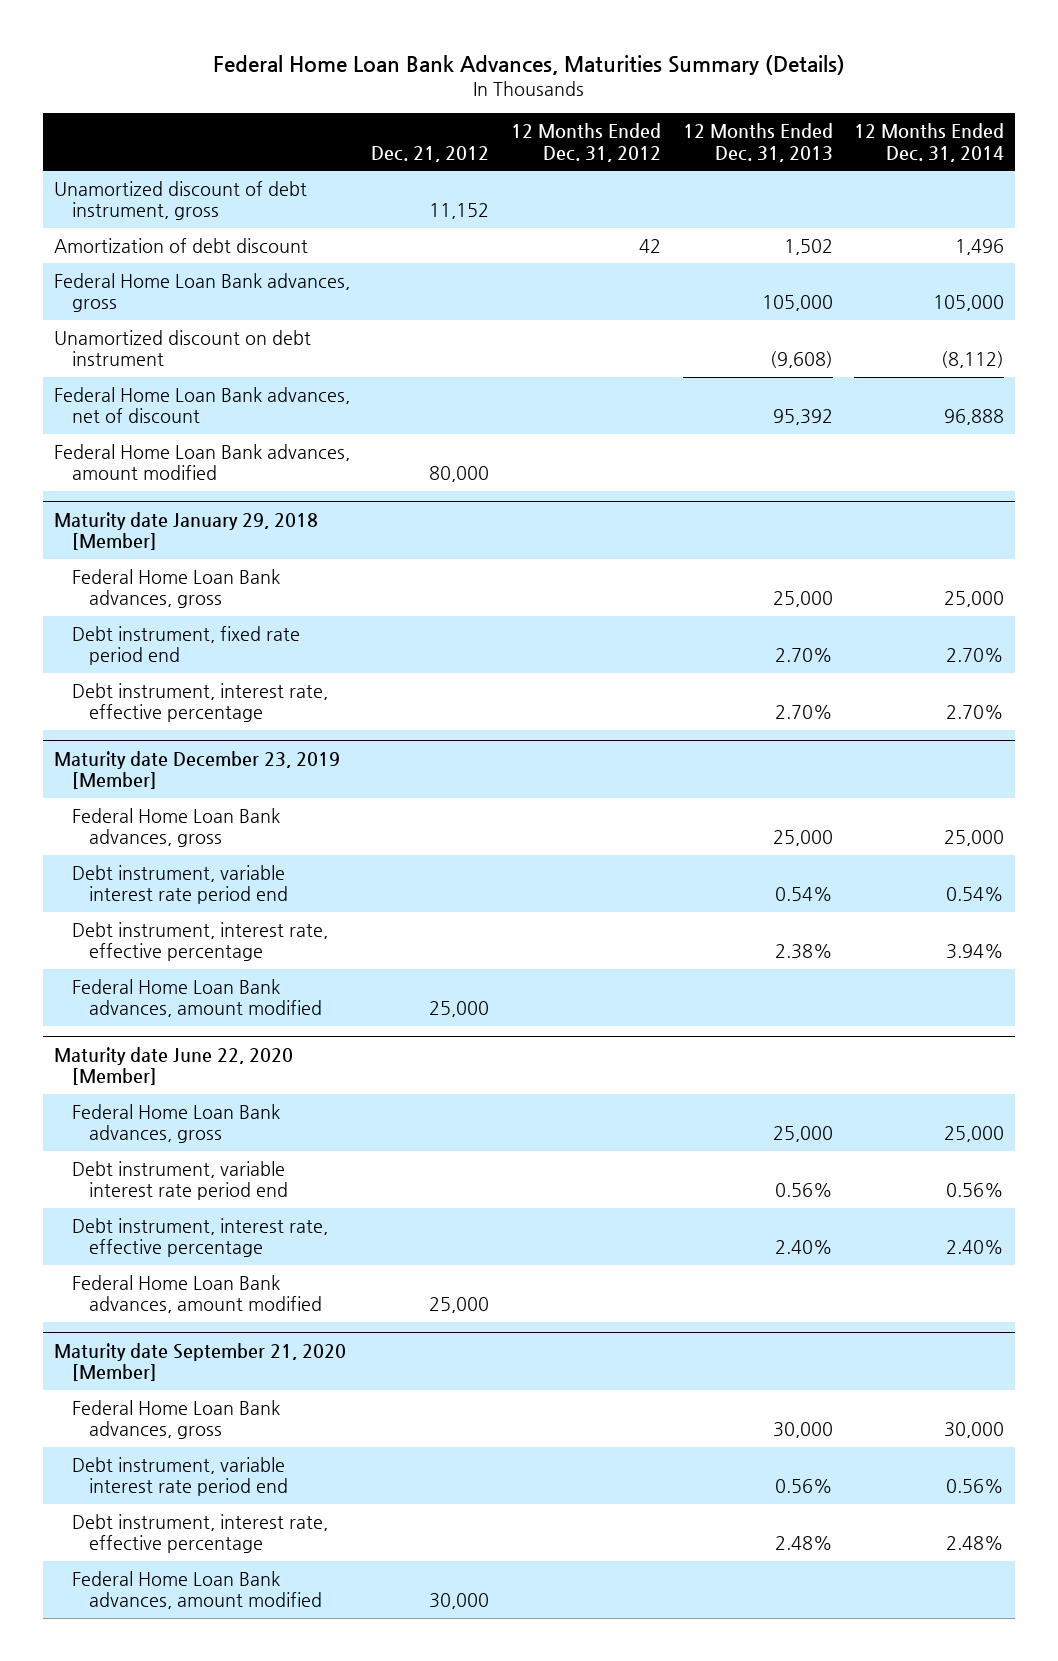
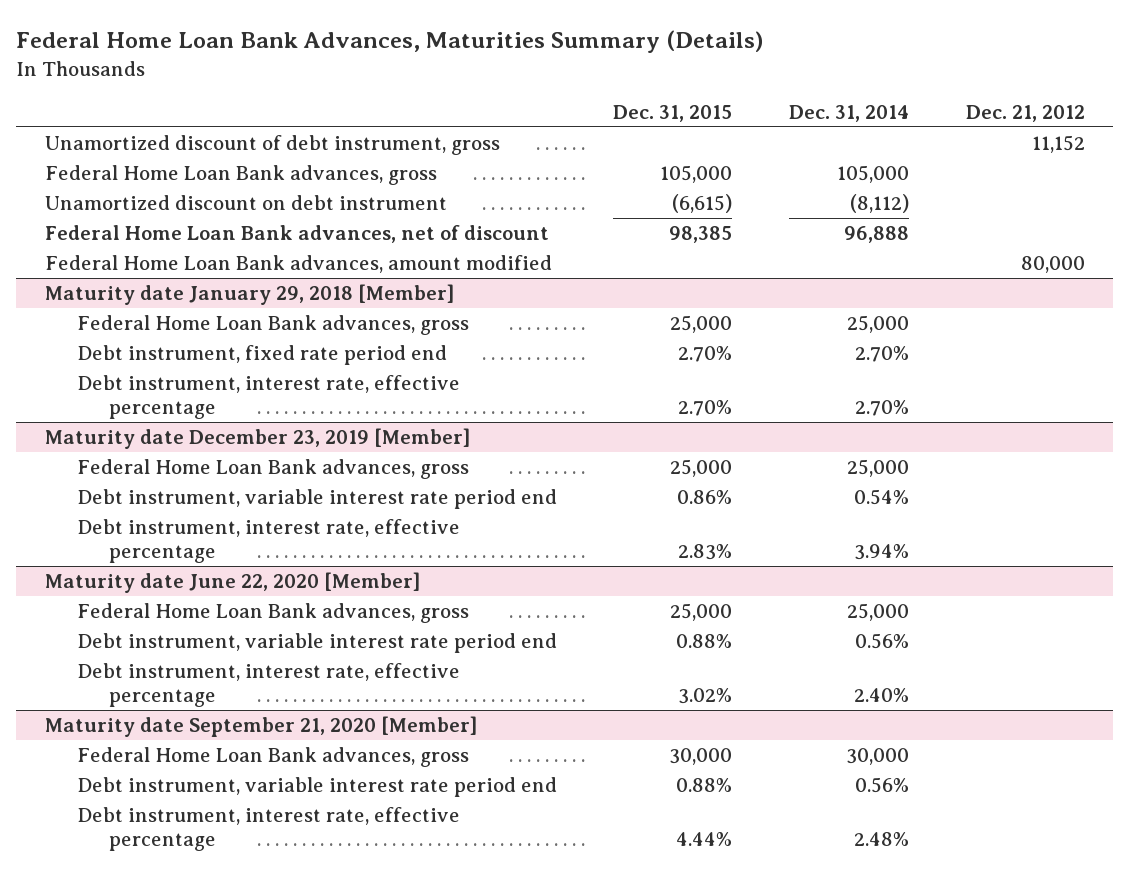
[511,123,662,162] 12 Months Ended Dec. 31, 2012 -> none
[682,123,833,162] 12 Months Ended Dec. 31, 2013 -> none
[854,123,1005,162] 12 Months Ended Dec. 31, 2014 -> none
none -> [613,104,733,122] Dec. 31, 2015
none -> [789,104,910,122] Dec. 31, 2014
[53,238,308,254] Amortization of debt discount -> none
[71,979,323,1018] Federal Home Loan Bank advances, amount modified -> none
[71,1275,323,1314] Federal Home Loan Bank advances, amount modified -> none
[71,1571,323,1610] Federal Home Loan Bank advances, amount modified -> none

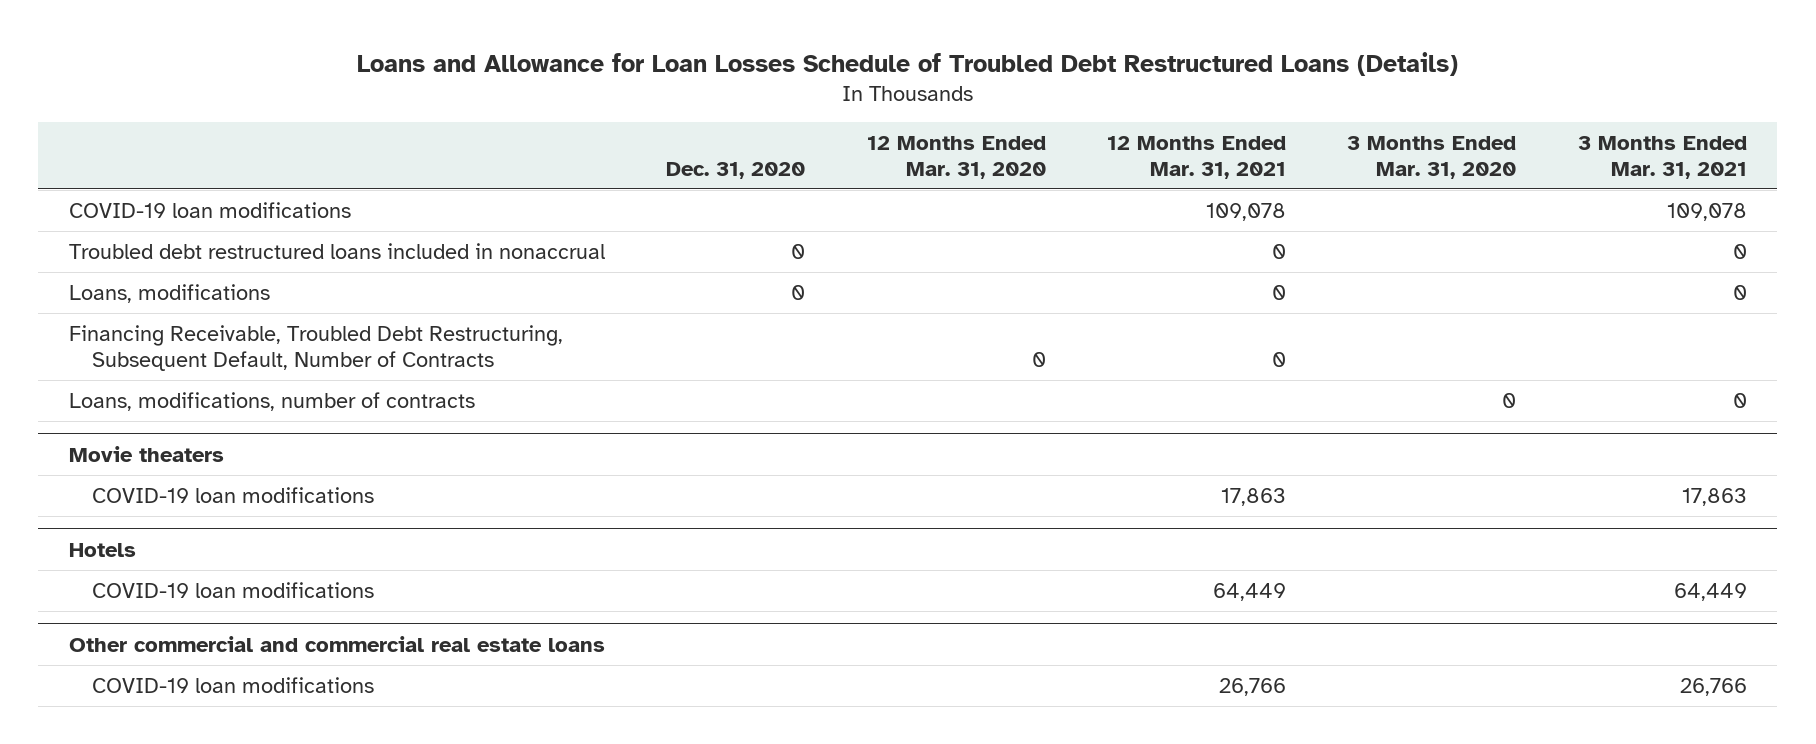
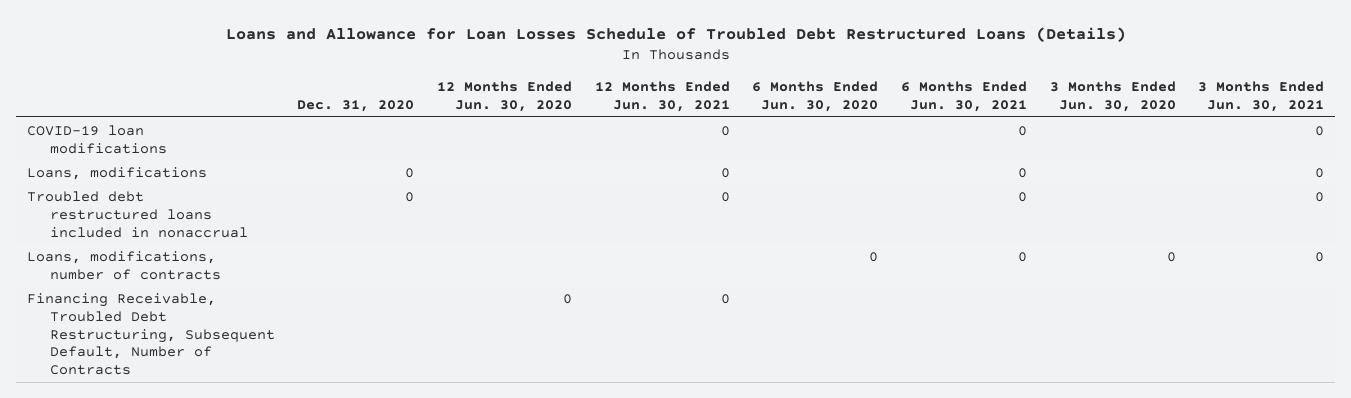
[866,135,1046,179] 12 Months Ended Mar. 31, 2020 -> none
[1106,135,1286,179] 12 Months Ended Mar. 31, 2021 -> none
[1347,135,1517,179] 3 Months Ended Mar. 31, 2020 -> none
[1577,135,1747,179] 3 Months Ended Mar. 31, 2021 -> none
none -> [437,80,573,112] 12 Months Ended Jun. 30, 2020
none -> [594,80,730,112] 12 Months Ended Jun. 30, 2021
none -> [752,80,879,112] 6 Months Ended Jun. 30, 2020
none -> [900,80,1027,112] 6 Months Ended Jun. 30, 2021
none -> [1049,80,1176,112] 3 Months Ended Jun. 30, 2020
none -> [1198,80,1325,112] 3 Months Ended Jun. 30, 2021
[69,242,606,259] Troubled debt restructured loans included in nonaccrual -> [26,190,248,238] Troubled debt restructured loans included in nonaccrual
[69,445,225,462] Movie theaters -> none
[92,486,375,503] COVID-19 loan modifications -> none
[69,542,137,557] Hotels -> none
[92,581,375,598] COVID-19 loan modifications -> none
[69,635,606,652] Other commercial and commercial real estate loans -> none
[92,676,375,693] COVID-19 loan modifications -> none
[69,324,564,371] Financing Receivable, Troubled Debt Restructuring, Subsequent Default, Number of Contracts -> [26,292,275,376] Financing Receivable, Troubled Debt Restructuring, Subsequent Default, Number of Contracts

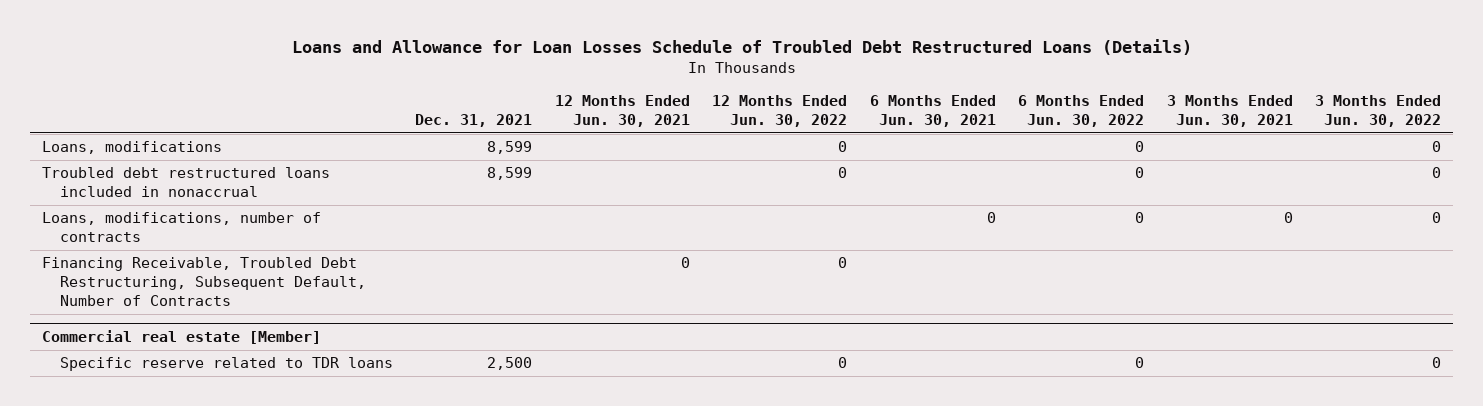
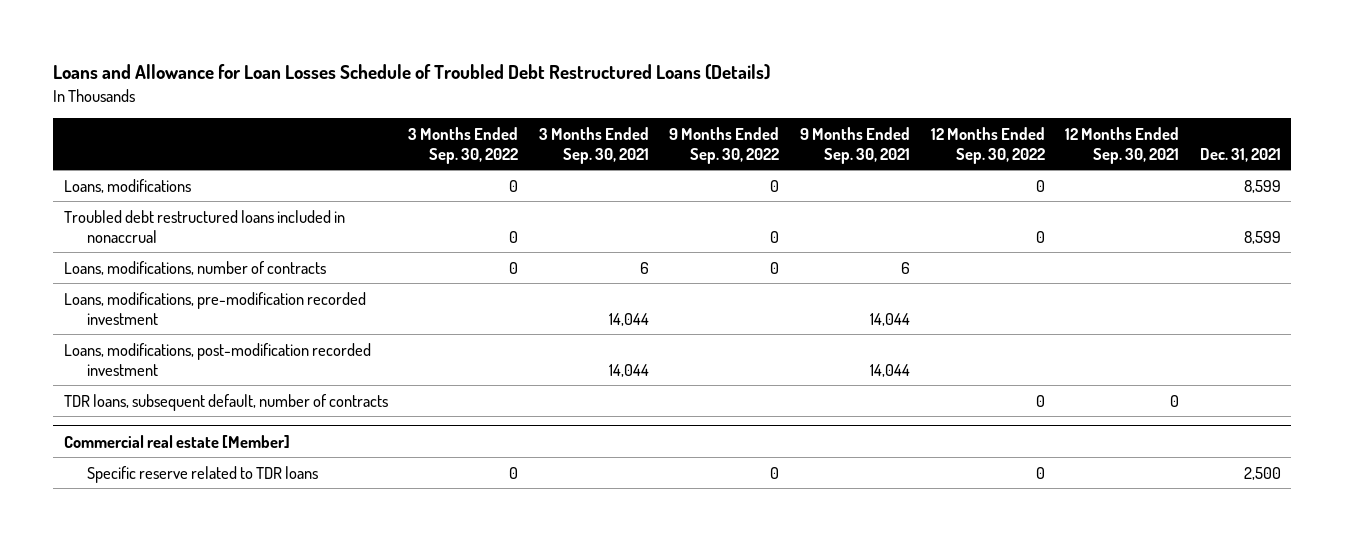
[554,95,690,127] 12 Months Ended Jun. 30, 2021 -> none
[712,95,848,127] 12 Months Ended Jun. 30, 2022 -> none
[869,95,996,127] 6 Months Ended Jun. 30, 2021 -> none
[1018,95,1145,127] 6 Months Ended Jun. 30, 2022 -> none
[1166,95,1293,127] 3 Months Ended Jun. 30, 2021 -> none
[1315,95,1442,127] 3 Months Ended Jun. 30, 2022 -> none
none -> [408,126,519,164] 3 Months Ended Sep. 30, 2022
none -> [538,126,649,164] 3 Months Ended Sep. 30, 2021
none -> [669,126,780,164] 9 Months Ended Sep. 30, 2022
none -> [800,126,911,164] 9 Months Ended Sep. 30, 2021
none -> [930,126,1045,164] 12 Months Ended Sep. 30, 2022
none -> [1065,126,1180,164] 12 Months Ended Sep. 30, 2021
none -> [63,291,366,325] Loans, modifications, pre-modification recorded investment
none -> [63,342,371,376] Loans, modifications, post-modification recorded investment
[41,257,366,306] Financing Receivable, Troubled Debt Restructuring, Subsequent Default, Number of Contracts -> [63,393,388,411] TDR loans, subsequent default, number of contracts

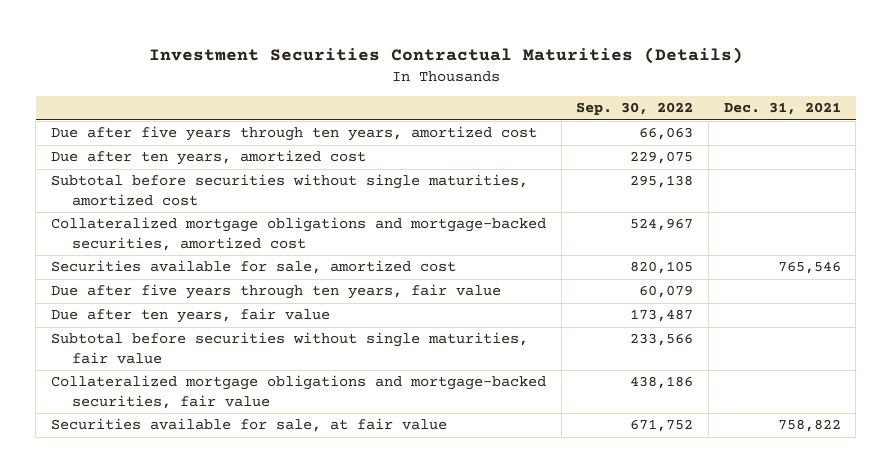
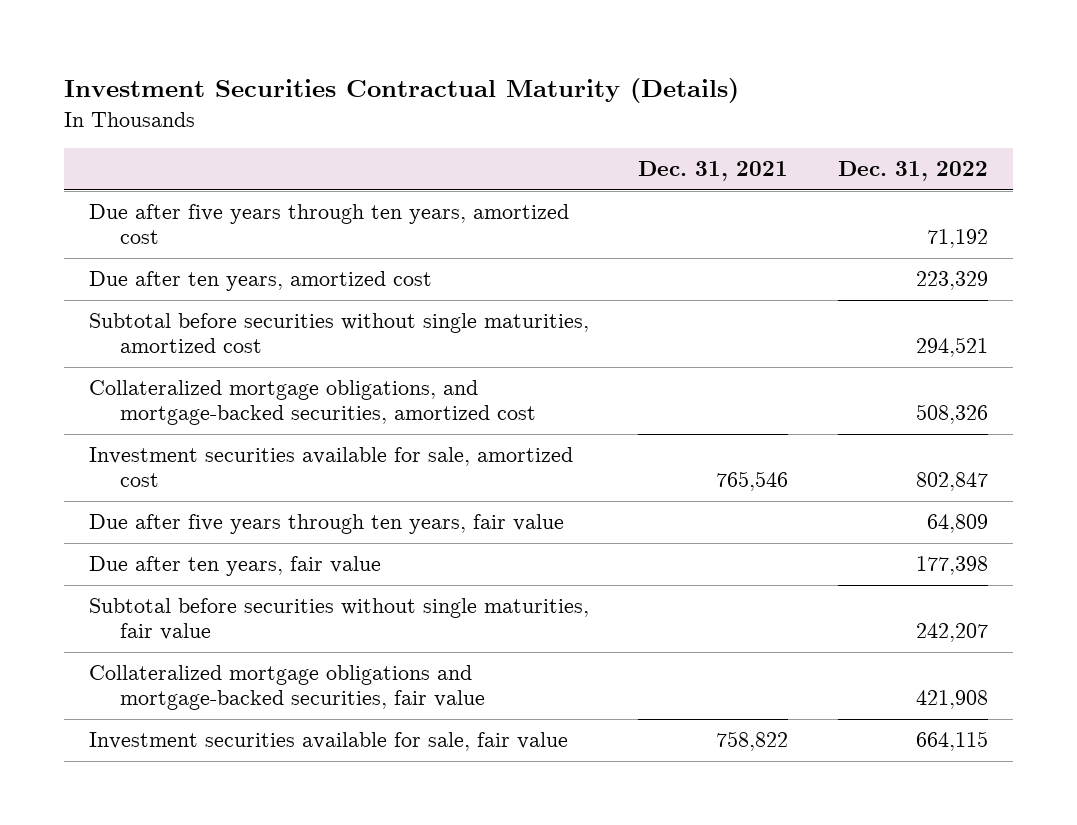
[148,46,743,64] Investment Securities Contractual Maturities (Details) -> [63,78,739,104] Investment Securities Contractual Maturity (Details)
[576,102,694,116] Sep. 30, 2022 -> none
none -> [837,161,988,182] Dec. 31, 2022
[50,217,546,252] Collateralized mortgage obligations and mortgage-backed securities, amortized cost -> [88,380,536,426] Collateralized mortgage obligations, and mortgage-backed securities, amortized cost
[50,260,456,275] Securities available for sale, amortized cost -> [88,447,573,488] Investment securities available for sale, amortized cost
[50,418,447,433] Securities available for sale, at fair value -> [88,732,568,752] Investment securities available for sale, fair value

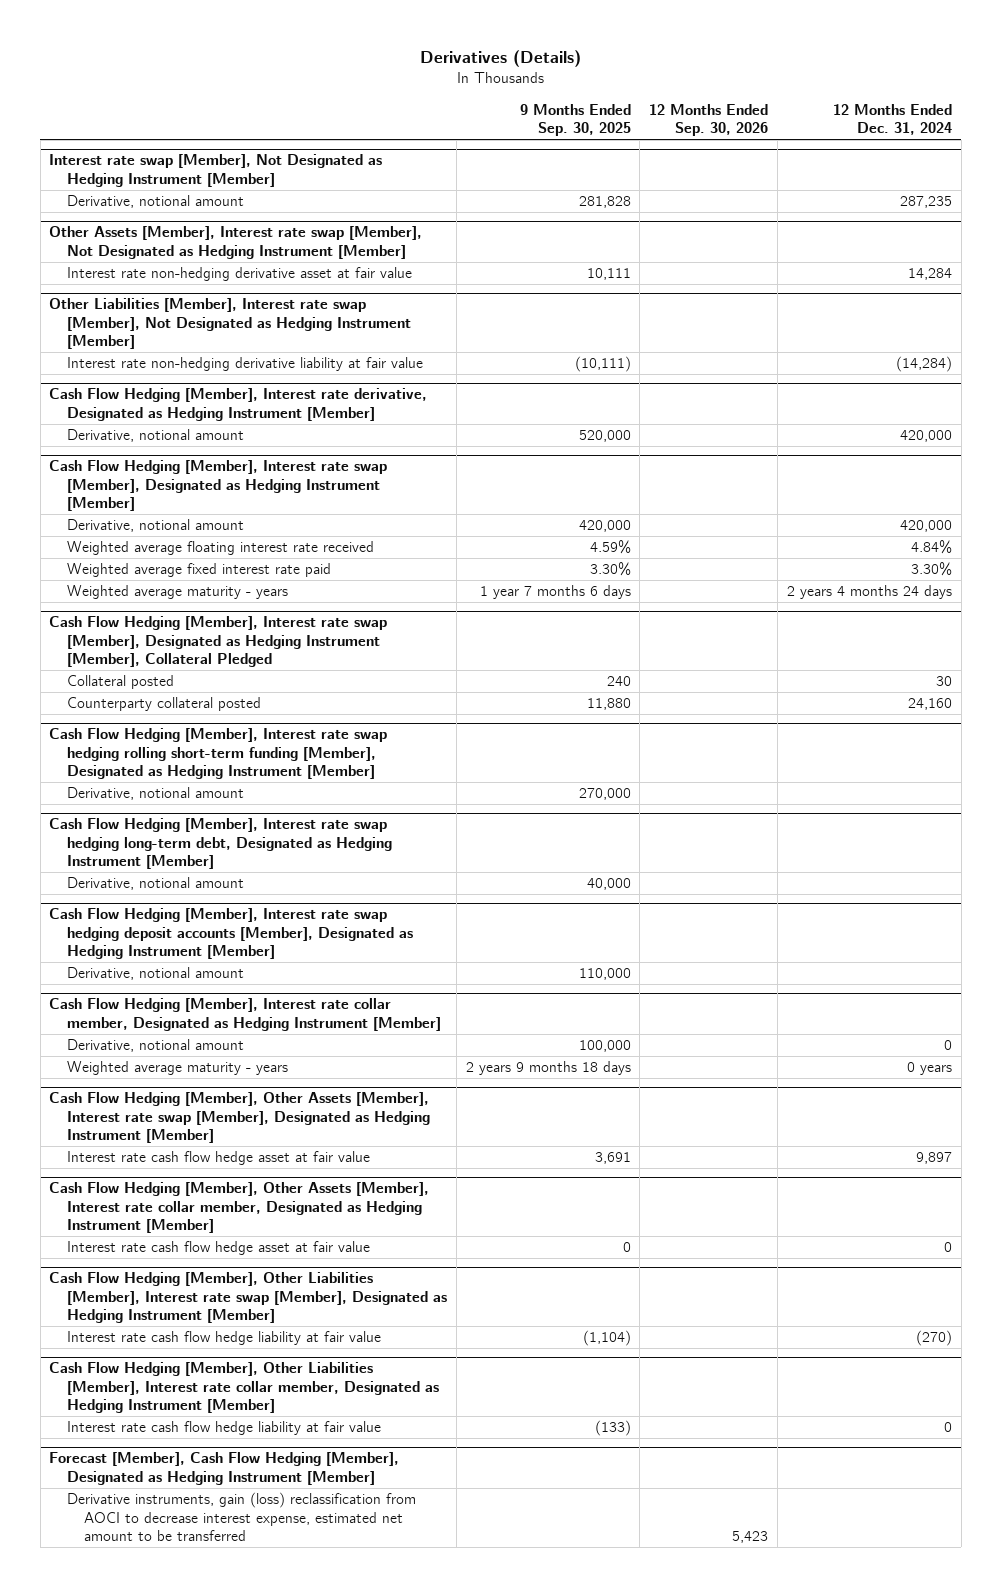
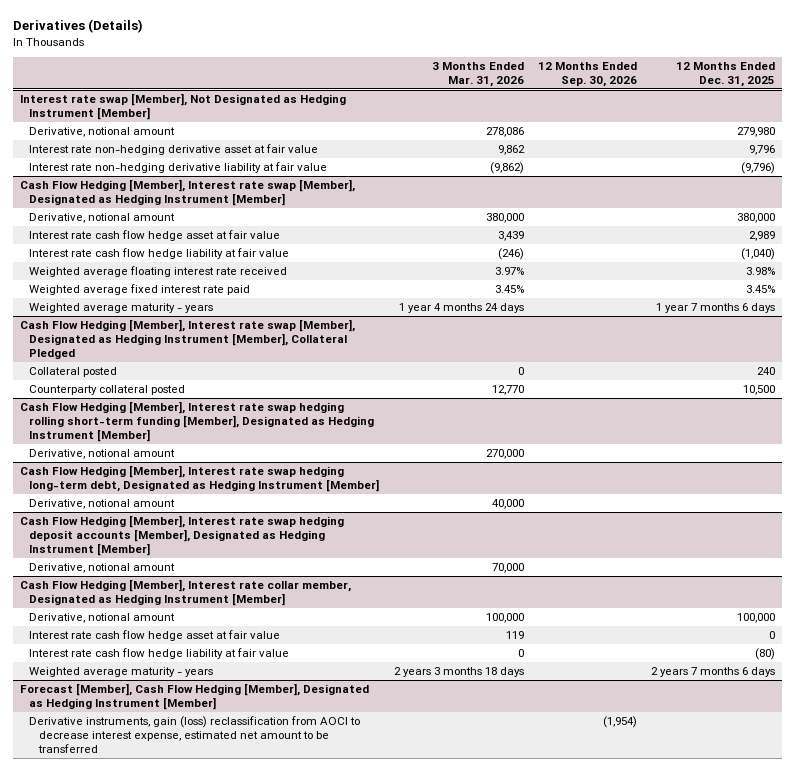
[519,103,631,136] 9 Months Ended Sep. 30, 2025 -> none
[832,103,952,135] 12 Months Ended Dec. 31, 2024 -> none
none -> [431,61,524,88] 3 Months Ended Mar. 31, 2026
none -> [676,61,776,88] 12 Months Ended Dec. 31, 2025
[49,226,423,259] Other Assets [Member], Interest rate swap [Member], Not Designated as Hedging Instrument [Member] -> none
[66,267,412,282] Interest rate non-hedging derivative asset at fair value -> none
[49,298,411,349] Other Liabilities [Member], Interest rate swap [Member], Not Designated as Hedging Instrument [Member] -> none
[66,357,423,372] Interest rate non-hedging derivative liability at fair value -> none
[49,388,428,421] Cash Flow Hedging [Member], Interest rate derivative, Designated as Hedging Instrument [Member] -> none
[66,429,244,443] Derivative, notional amount -> none
none -> [29,143,319,155] Interest rate non-hedging derivative asset at fair value
none -> [29,161,328,173] Interest rate non-hedging derivative liability at fair value
none -> [29,229,281,241] Interest rate cash flow hedge asset at fair value
none -> [29,247,290,259] Interest rate cash flow hedge liability at fair value
none -> [29,629,281,641] Interest rate cash flow hedge asset at fair value
none -> [29,647,290,659] Interest rate cash flow hedge liability at fair value
[49,1092,430,1143] Cash Flow Hedging [Member], Other Assets [Member], Interest rate swap [Member], Designated as Hedging Instrument [Member] -> none
[66,1151,370,1166] Interest rate cash flow hedge asset at fair value -> none
[49,1182,430,1233] Cash Flow Hedging [Member], Other Assets [Member], Interest rate collar member, Designated as Hedging Instrument [Member] -> none
[66,1241,370,1256] Interest rate cash flow hedge asset at fair value -> none
[49,1272,447,1323] Cash Flow Hedging [Member], Other Liabilities [Member], Interest rate swap [Member], Designated as Hedging Instrument [Member] -> none
[66,1331,381,1346] Interest rate cash flow hedge liability at fair value -> none
[49,1362,439,1413] Cash Flow Hedging [Member], Other Liabilities [Member], Interest rate collar member, Designated as Hedging Instrument [Member] -> none
[66,1421,381,1436] Interest rate cash flow hedge liability at fair value -> none
[732,1530,769,1543] 5,423 -> [602,715,637,728] (1,954)

